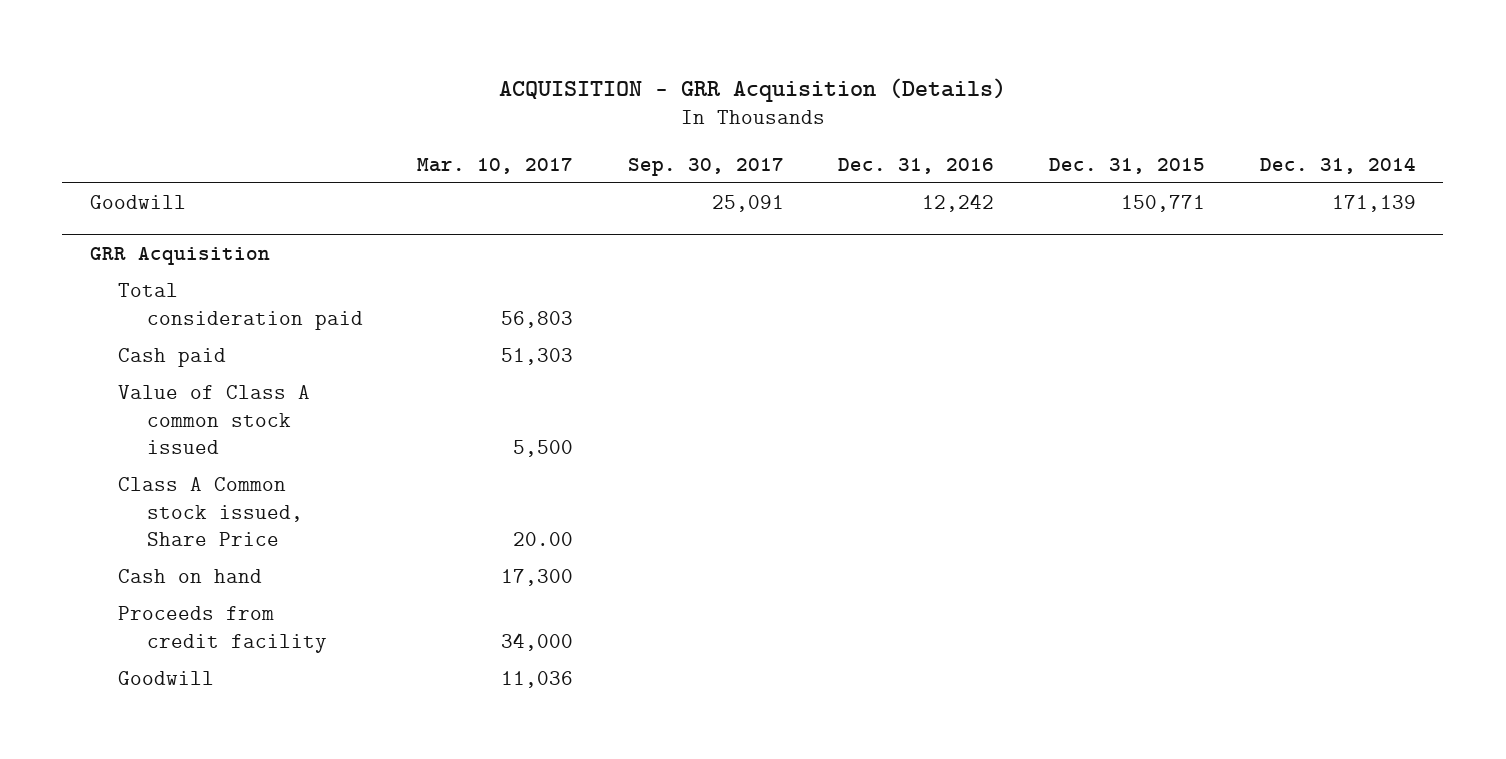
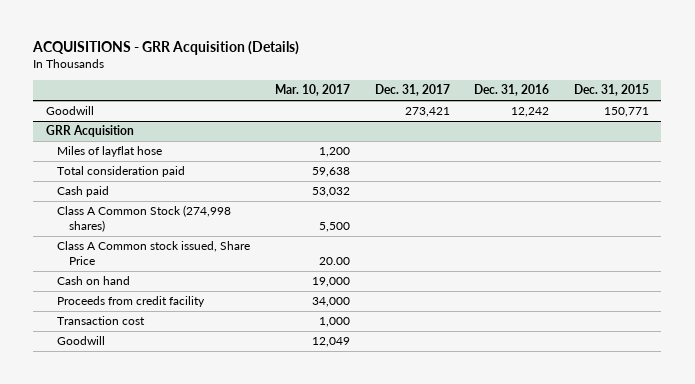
[498,77,1006,102] ACQUISITION - GRR Acquisition (Details) -> [32,40,300,55] ACQUISITIONS - GRR Acquisition (Details)
[627,157,784,176] Sep. 30, 2017 -> none
[1259,156,1416,174] Dec. 31, 2014 -> none
none -> [374,84,450,97] Dec. 31, 2017
none -> [57,146,163,158] Miles of layflat hose
[501,310,574,328] 56,803 -> [312,167,351,178] 59,638
[501,348,574,366] 51,303 -> [312,187,351,198] 53,032
[118,385,311,455] Value of Class A common stock issued -> [57,205,232,233] Class A Common Stock (274,998 shares)
[501,569,574,587] 17,300 -> [312,277,351,288] 19,000
none -> [57,316,146,326] Transaction cost
[501,671,574,689] 11,036 -> [312,337,351,348] 12,049

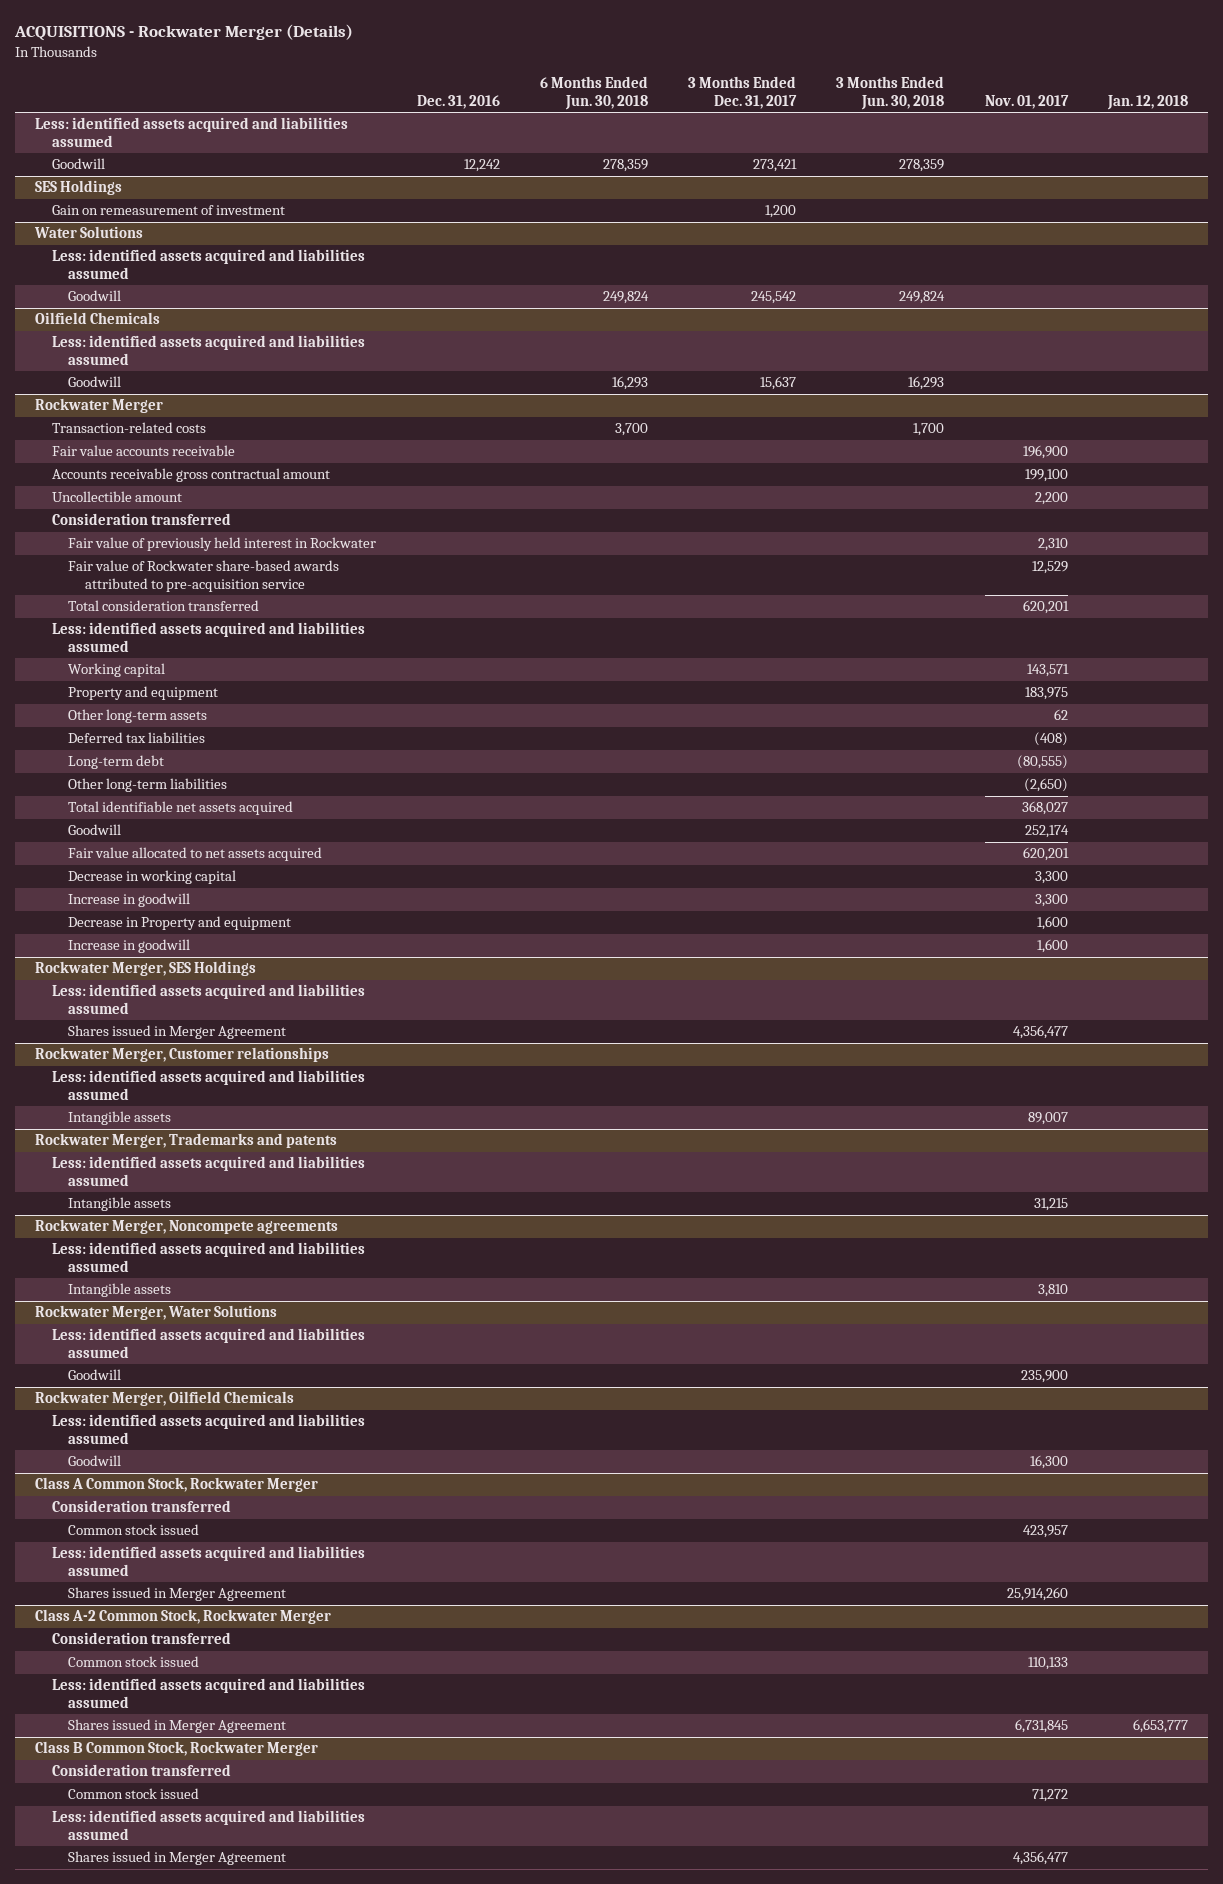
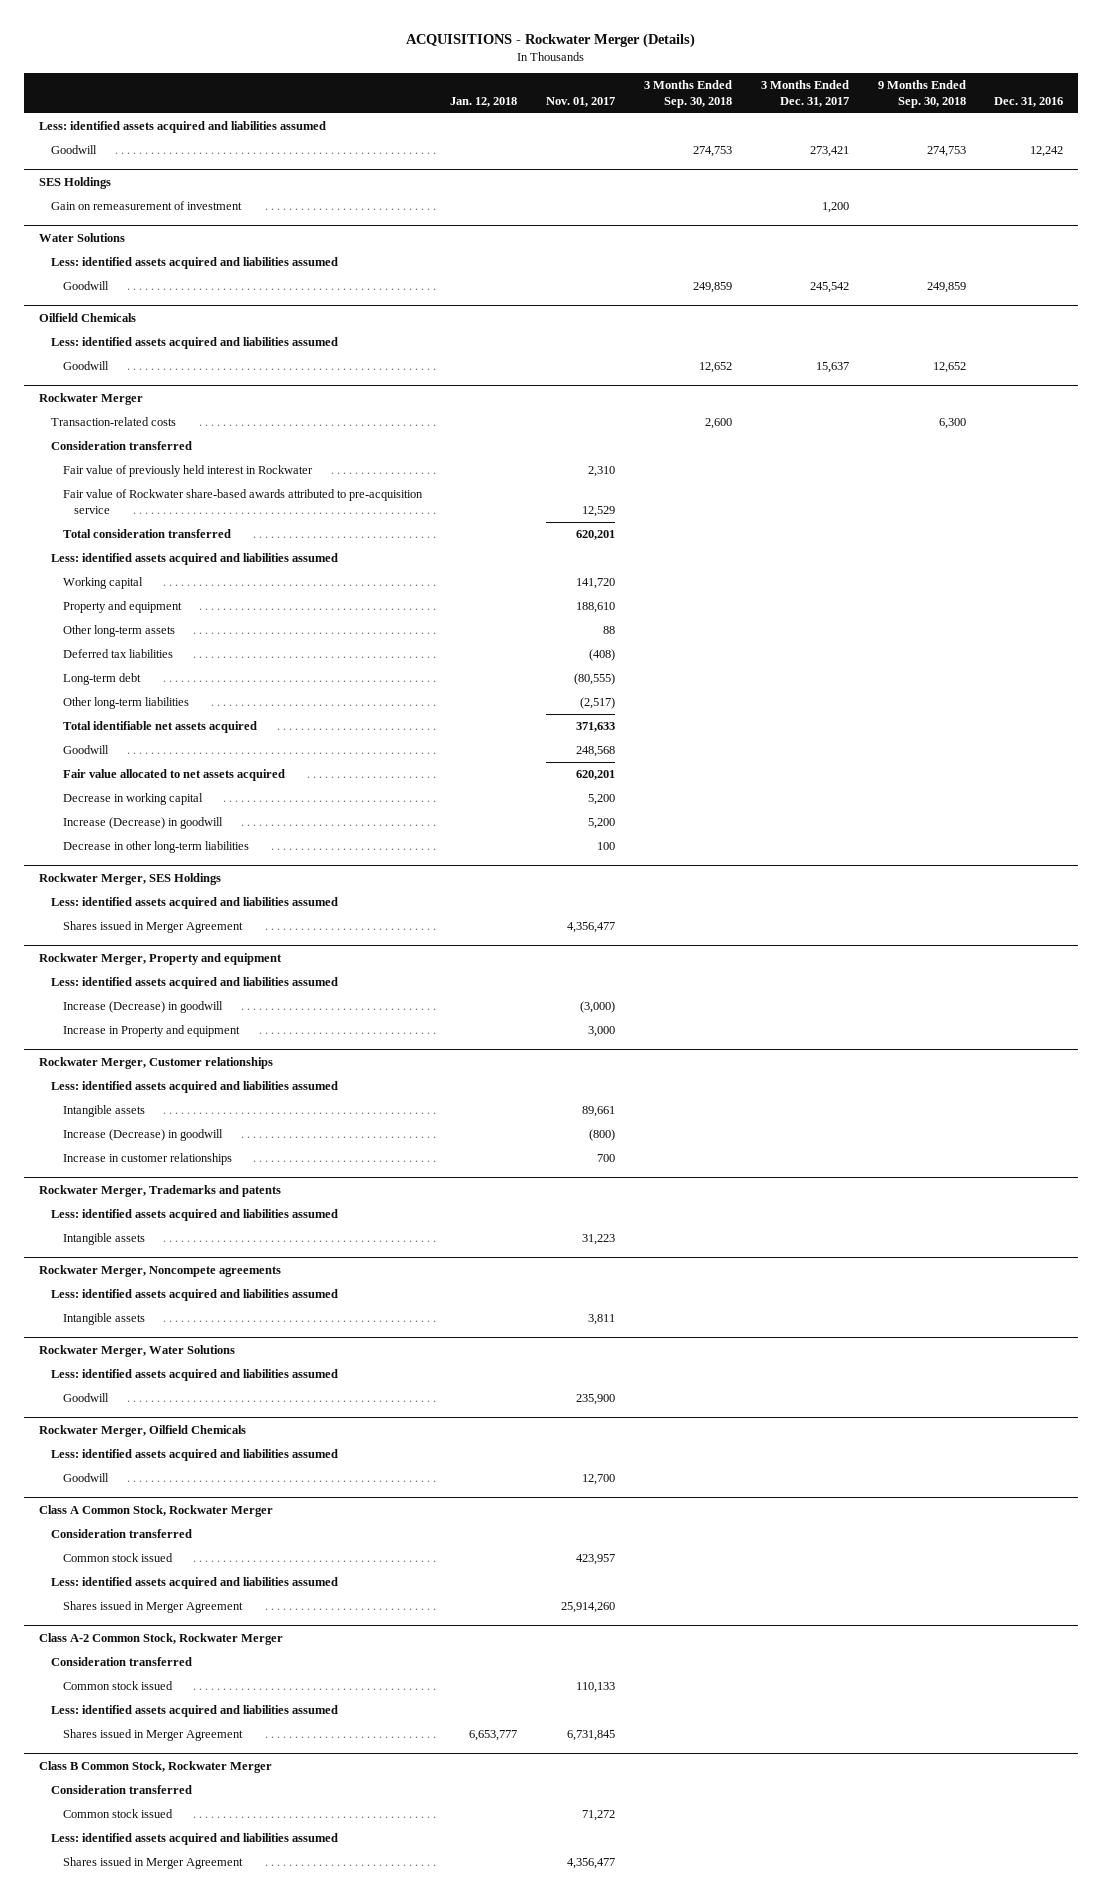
[539,76,648,110] 6 Months Ended Jun. 30, 2018 -> none
[836,76,945,110] 3 Months Ended Jun. 30, 2018 -> none
none -> [643,80,732,108] 3 Months Ended Sep. 30, 2018
none -> [877,80,966,108] 9 Months Ended Sep. 30, 2018
[51,445,235,457] Fair value accounts receivable -> none
[51,468,330,483] Accounts receivable gross contractual amount -> none
[51,491,182,503] Uncollectible amount -> none
[1026,664,1069,678] 143,571 -> [576,578,616,590] 141,720
[1024,687,1068,701] 183,975 -> [576,602,616,614] 188,610
[1053,709,1068,721] 62 -> [603,626,616,635] 88
[1023,778,1068,793] (2,650) -> [580,697,616,710] (2,517)
[1021,801,1068,816] 368,027 -> [576,722,616,733] 371,633
[1024,825,1069,839] 252,174 -> [576,746,616,758] 248,568
[68,916,292,931] Decrease in Property and equipment -> none
[68,939,191,954] Increase in goodwill -> none
[1034,871,1068,885] 3,300 -> [588,794,616,806] 5,200
[68,893,191,908] Increase in goodwill -> [62,817,223,830] Increase (Decrease) in goodwill
[1034,894,1068,908] 3,300 -> [588,818,616,830] 5,200
none -> [62,841,249,854] Decrease in other long-term liabilities
none -> [38,952,282,965] Rockwater Merger, Property and equipment
none -> [50,977,338,990] Less: identified assets acquired and liabilities assumed
none -> [62,1001,223,1014] Increase (Decrease) in goodwill
none -> [62,1025,240,1038] Increase in Property and equipment
[1027,1112,1068,1126] 89,007 -> [582,1106,616,1118] 89,661
none -> [62,1129,223,1142] Increase (Decrease) in goodwill
none -> [62,1153,232,1166] Increase in customer relationships
[1033,1198,1068,1212] 31,215 -> [582,1234,616,1246] 31,223
[1037,1284,1068,1298] 3,810 -> [588,1314,616,1326] 3,811
[1029,1455,1068,1470] 16,300 -> [582,1474,616,1486] 12,700

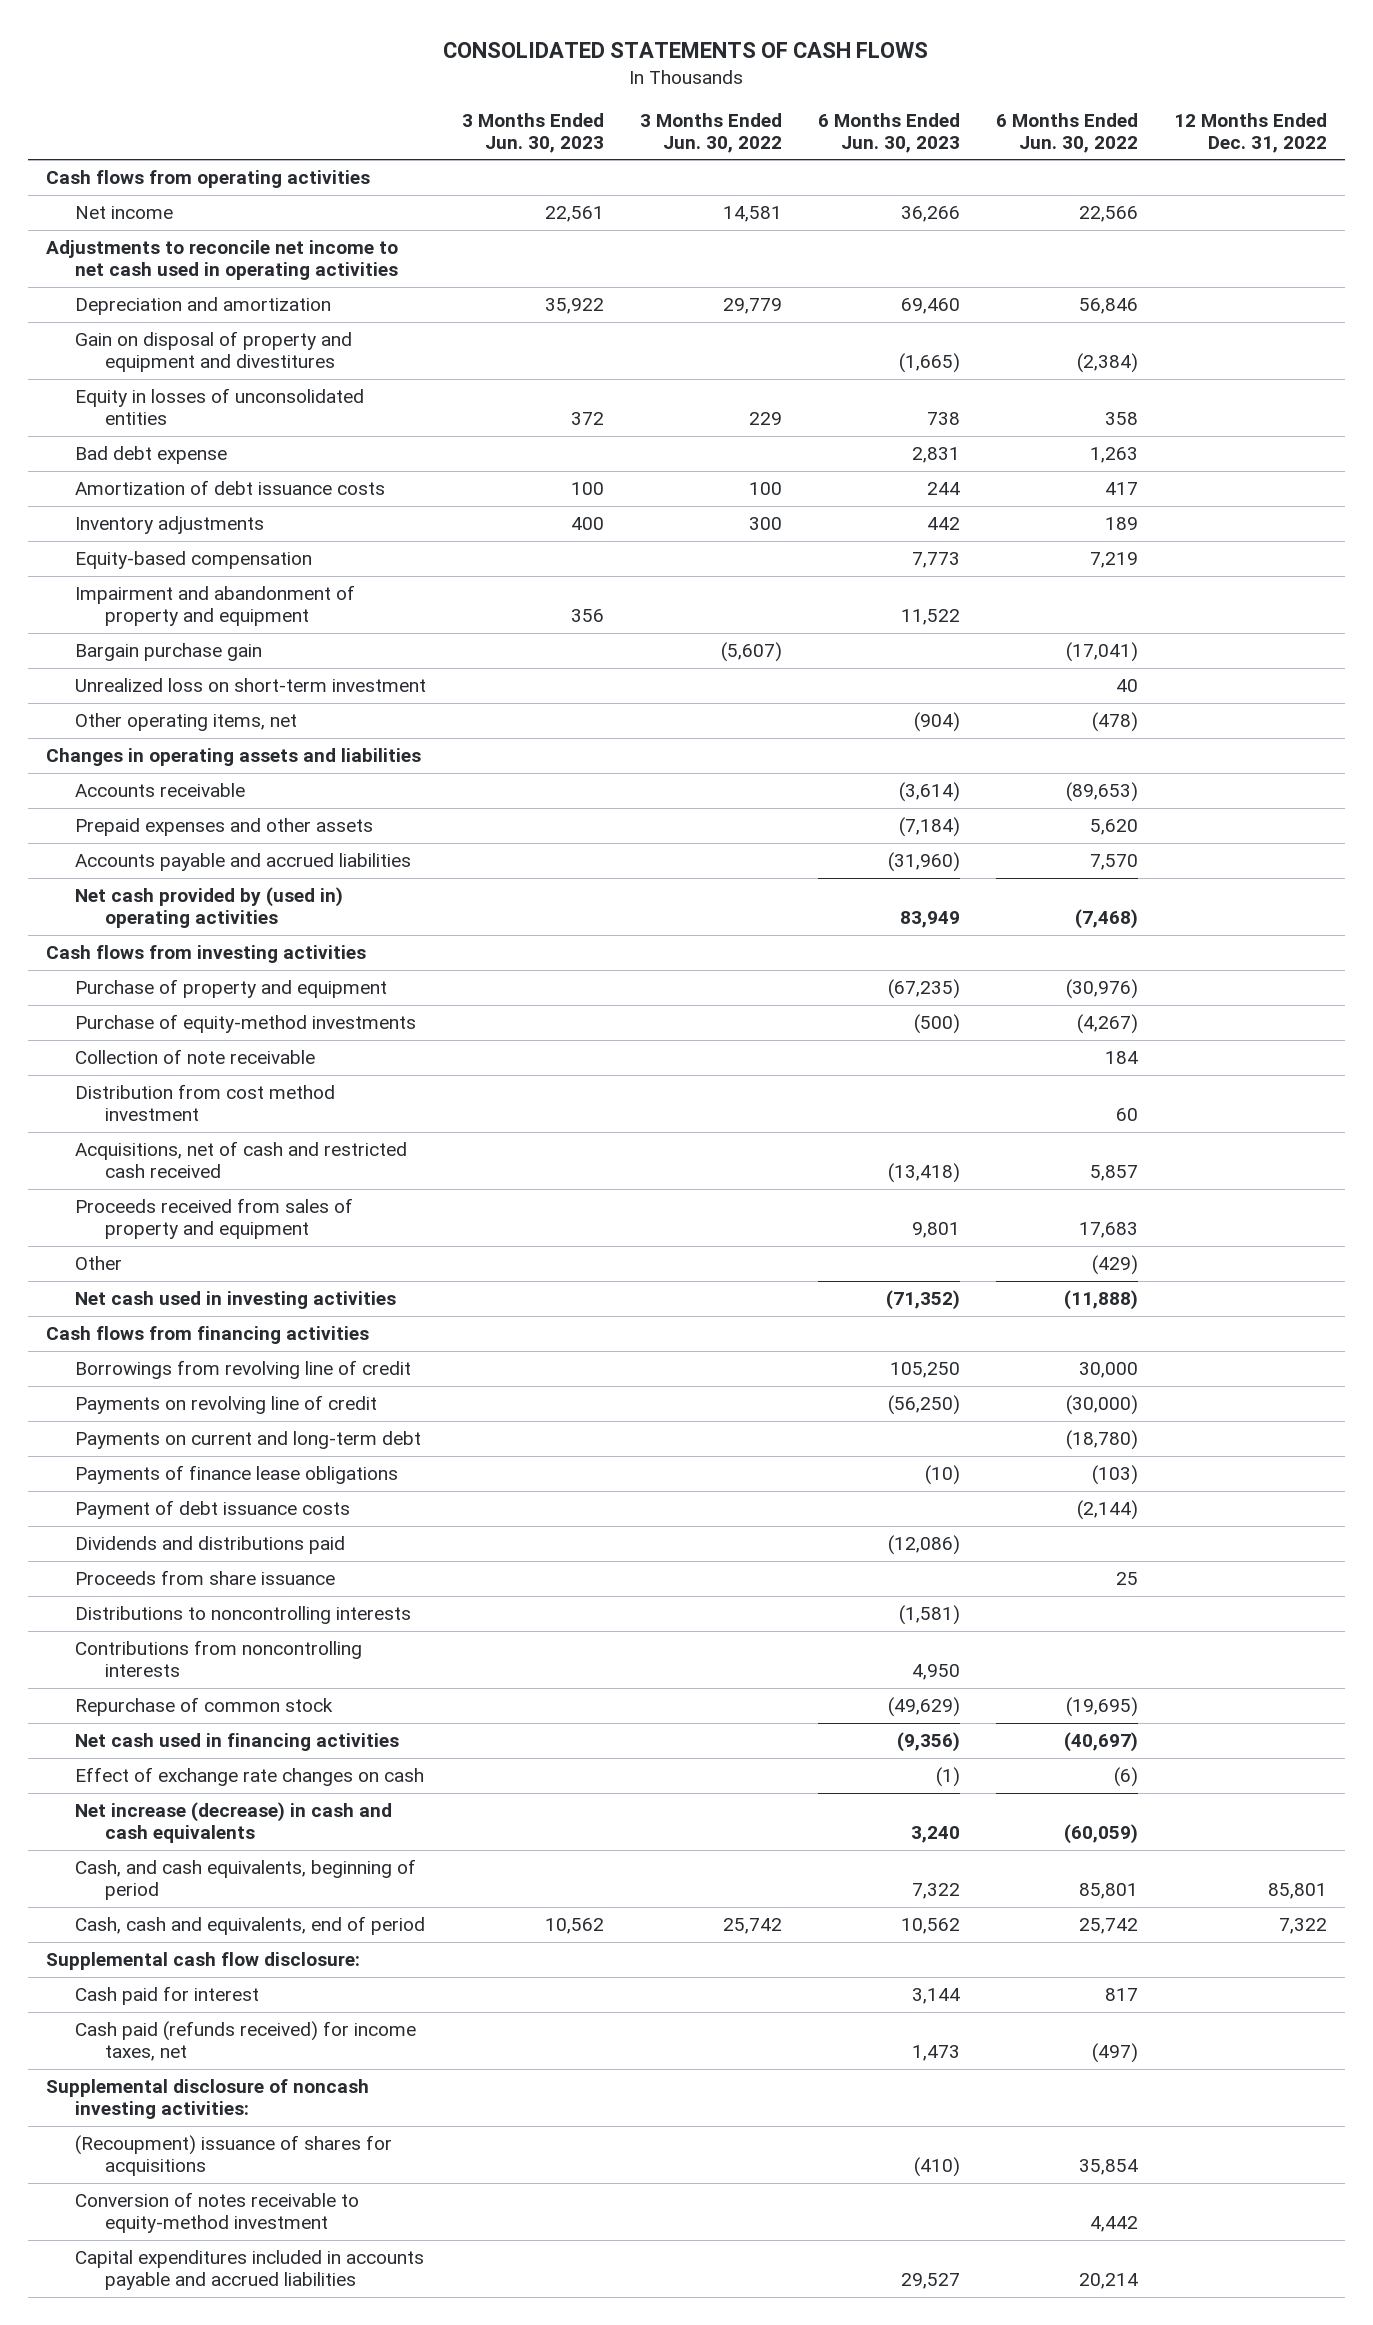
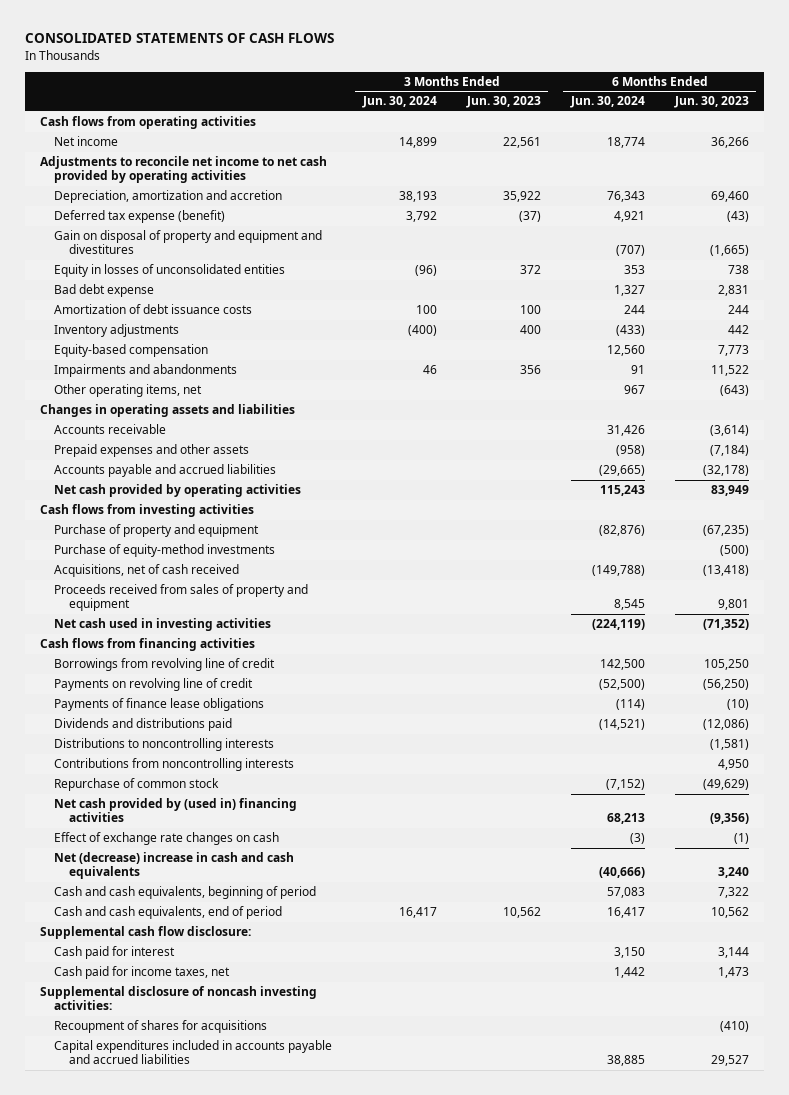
[640,112,783,153] 3 Months Ended Jun. 30, 2022 -> none
[995,112,1138,153] 6 Months Ended Jun. 30, 2022 -> none
[1173,112,1327,153] 12 Months Ended Dec. 31, 2022 -> none
none -> [361,96,437,109] Jun. 30, 2024
none -> [569,96,645,109] Jun. 30, 2024
[46,240,399,281] Adjustments to reconcile net income to net cash used in operating activities -> [39,156,327,184] Adjustments to reconcile net income to net cash provided by operating activities
[75,297,332,316] Depreciation and amortization -> [54,190,283,204] Depreciation, amortization and accretion
none -> [54,210,226,224] Deferred tax expense (benefit)
[75,643,263,662] Bargain purchase gain -> none
[75,678,427,693] Unrealized loss on short-term investment -> none
[75,585,356,627] Impairment and abandonment of property and equipment -> [54,364,238,378] Impairments and abandonments
[914,712,961,733] (904) -> [719,385,749,397] (643)
[888,852,961,873] (31,960) -> [702,465,749,477] (32,178)
[75,887,344,929] Net cash provided by (used in) operating activities -> [54,484,302,498] Net cash provided by operating activities
[75,1049,316,1065] Collection of note receivable -> none
[75,1084,336,1122] Distribution from cost method investment -> none
[75,1141,408,1179] Acquisitions, net of cash and restricted cash received -> [54,564,240,578] Acquisitions, net of cash received
[75,1256,123,1271] Other -> none
[75,1431,422,1450] Payments on current and long-term debt -> none
[75,1500,351,1520] Payment of debt issuance costs -> none
[75,1570,336,1586] Proceeds from share issuance -> none
[75,1733,400,1752] Net cash used in financing activities -> [54,798,298,823] Net cash provided by (used in) financing activities
[75,1802,393,1844] Net increase (decrease) in cash and cash equivalents -> [54,852,295,880] Net (decrease) increase in cash and cash equivalents
[75,1859,417,1901] Cash, and cash equivalents, beginning of period -> [54,886,317,900] Cash and cash equivalents, beginning of period
[75,1916,426,1936] Cash, cash and equivalents, end of period -> [54,906,283,920] Cash and cash equivalents, end of period
[75,2021,417,2062] Cash paid (refunds received) for income taxes, net -> [54,966,231,980] Cash paid for income taxes, net
[75,2192,360,2234] Conversion of notes receivable to equity-method investment -> none
[75,2135,393,2177] (Recoupment) issuance of shares for acquisitions -> [54,1020,268,1034] Recoupment of shares for acquisitions

